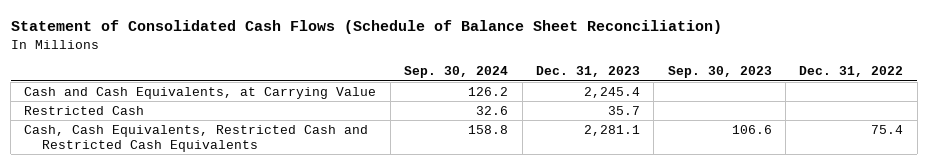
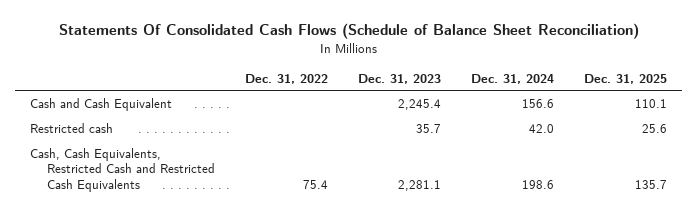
[10,19,722,34] Statement of Consolidated Cash Flows (Schedule of Balance Sheet Reconciliation) -> [58,23,639,40] Statements Of Consolidated Cash Flows (Schedule of Balance Sheet Reconciliation)
[404,66,509,79] Sep. 30, 2024 -> none
[667,66,772,79] Sep. 30, 2023 -> none
none -> [471,73,555,84] Dec. 31, 2024
none -> [584,73,668,84] Dec. 31, 2025
[24,86,377,99] Cash and Cash Equivalents, at Carrying Value -> [29,97,172,111] Cash and Cash Equivalent
[24,105,145,115] Restricted Cash -> [29,122,113,133] Restricted cash

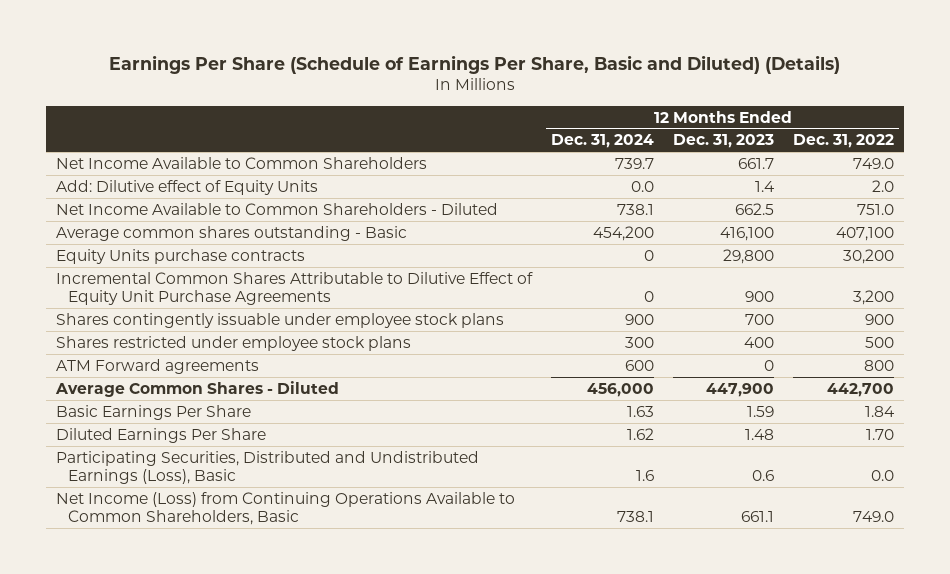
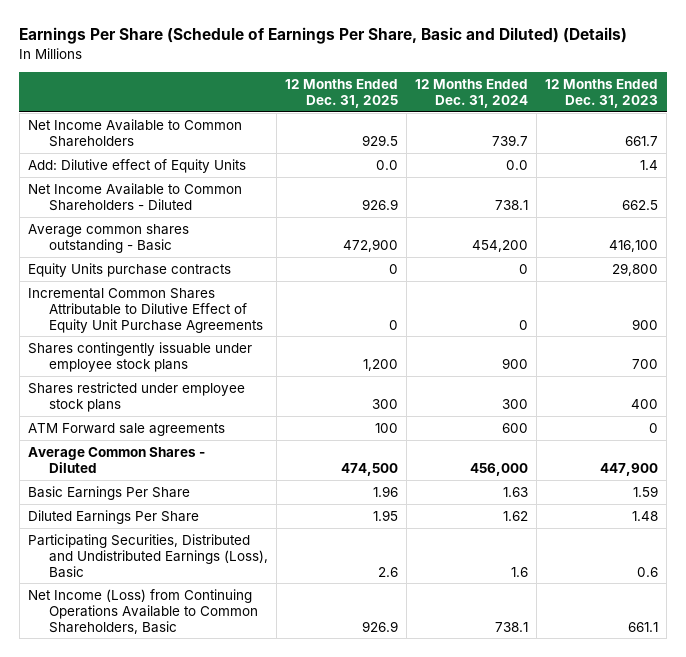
[793,134,895,149] Dec. 31, 2022 -> none
none -> [285,78,399,108] 12 Months Ended Dec. 31, 2025
[55,358,259,374] ATM Forward agreements -> [27,422,225,436] ATM Forward sale agreements

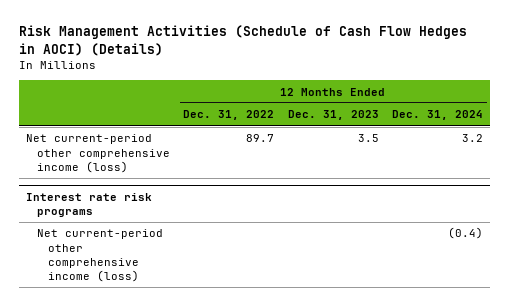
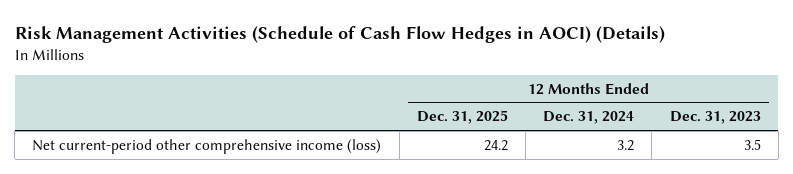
[183,110,275,121] Dec. 31, 2022 -> none
none -> [416,110,508,125] Dec. 31, 2025
[25,192,152,217] Interest rate risk programs -> none
[36,229,163,282] Net current-period other comprehensive income (loss) -> none

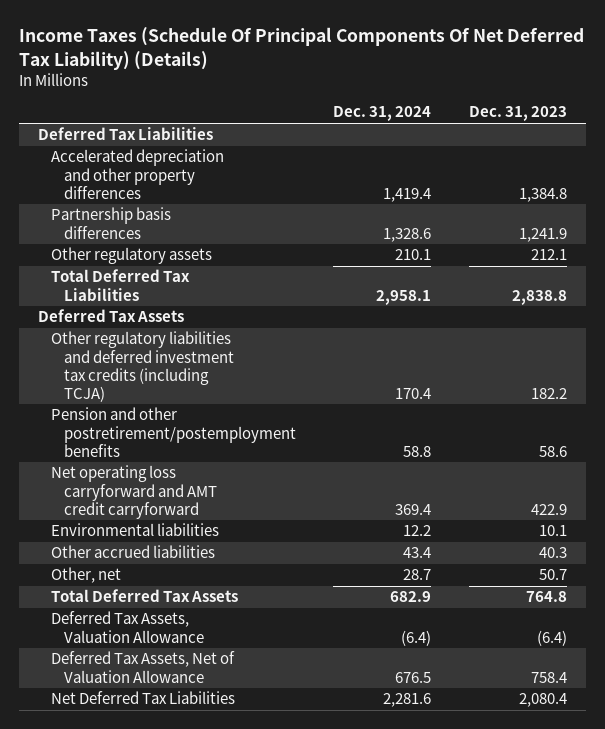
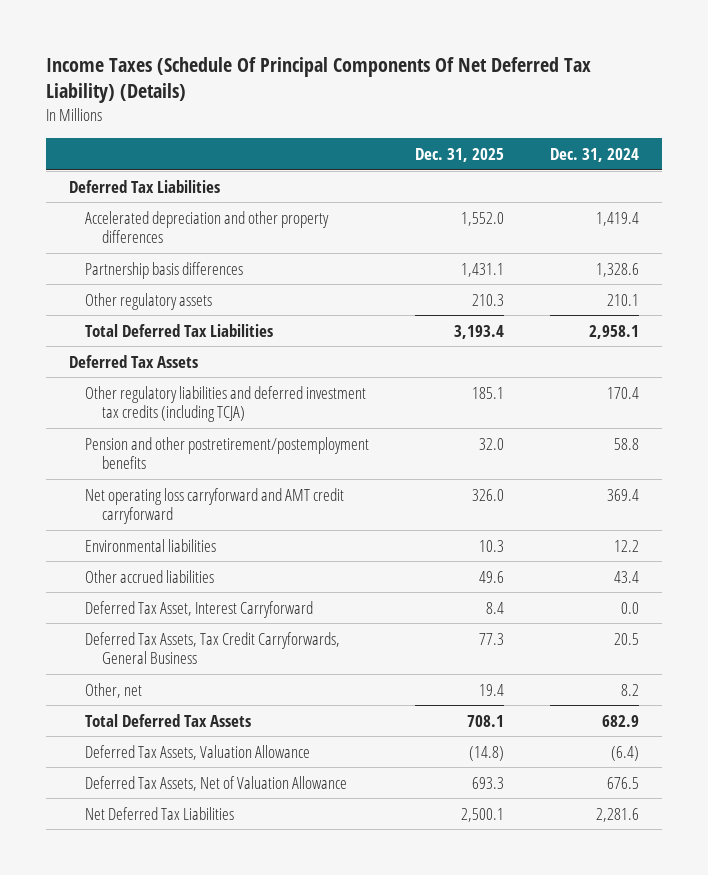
[469,106,568,122] Dec. 31, 2023 -> none
none -> [415,147,505,162] Dec. 31, 2025
none -> [85,600,314,618] Deferred Tax Asset, Interest Carryforward
none -> [85,631,341,665] Deferred Tax Assets, Tax Credit Carryforwards, General Business
[403,569,432,581] 28.7 -> [621,683,640,696] 8.2

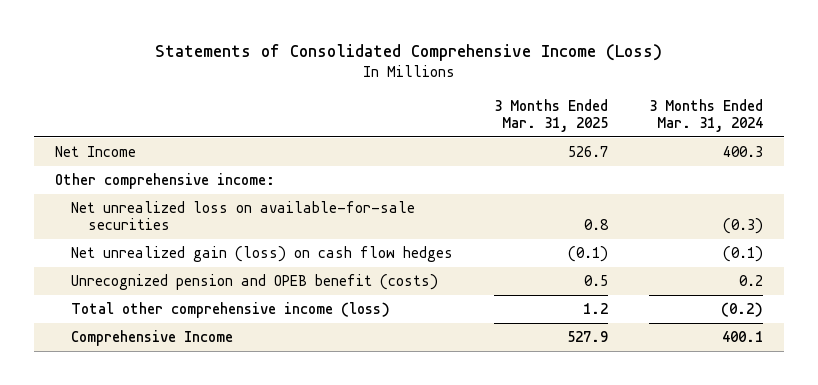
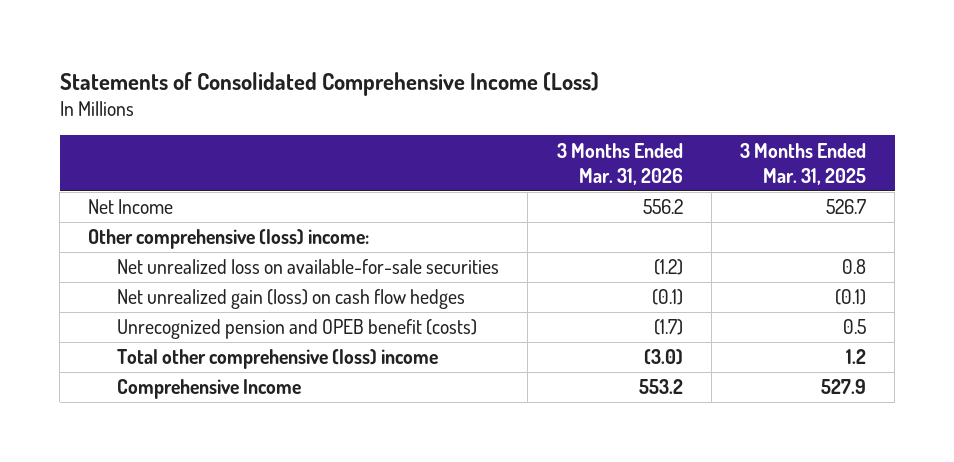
[649,98,764,133] 3 Months Ended Mar. 31, 2024 -> none
none -> [556,142,683,185] 3 Months Ended Mar. 31, 2026
[54,172,275,189] Other comprehensive income: -> [88,229,370,250] Other comprehensive (loss) income:
[71,301,391,318] Total other comprehensive income (loss) -> [117,349,439,370] Total other comprehensive (loss) income

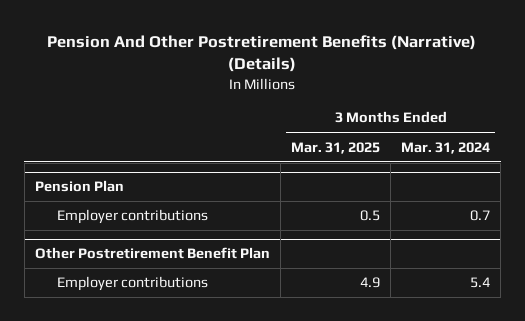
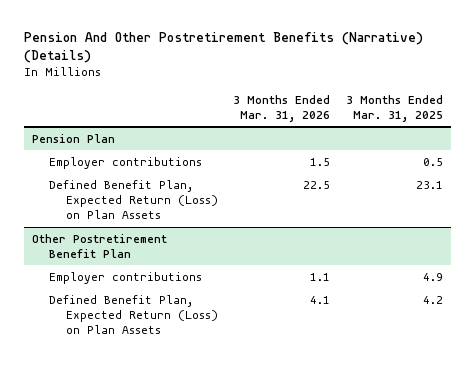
[401,141,491,154] Mar. 31, 2024 -> none
none -> [233,94,331,122] 3 Months Ended Mar. 31, 2026
none -> [48,179,218,220] Defined Benefit Plan, Expected Return (Loss) on Plan Assets
none -> [48,294,218,335] Defined Benefit Plan, Expected Return (Loss) on Plan Assets

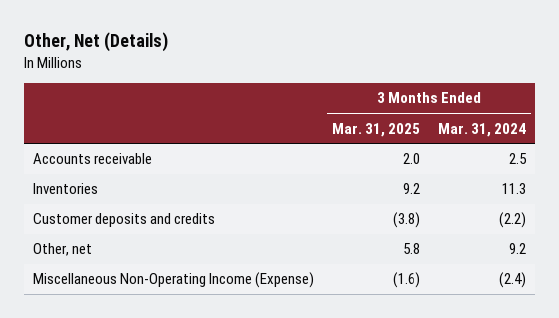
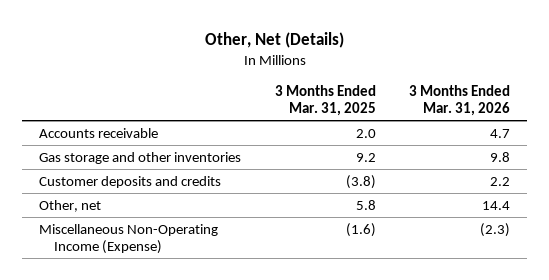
[438,122,527,137] Mar. 31, 2024 -> none
none -> [409,84,511,117] 3 Months Ended Mar. 31, 2026
[32,183,98,195] Inventories -> [39,151,242,164] Gas storage and other inventories

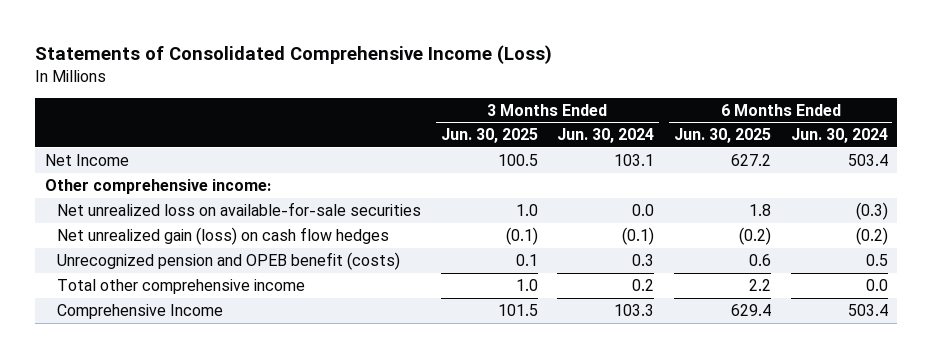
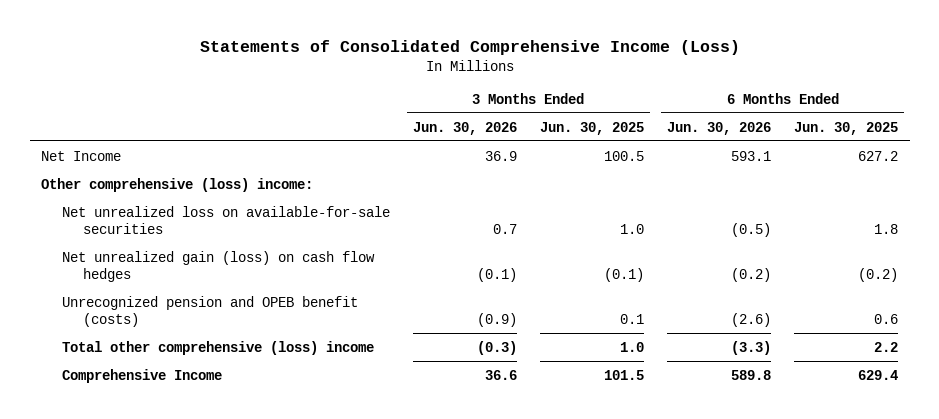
[557,128,655,144] Jun. 30, 2024 -> none
[790,128,888,144] Jun. 30, 2024 -> none
none -> [412,121,517,135] Jun. 30, 2026
none -> [666,121,771,135] Jun. 30, 2026
[44,179,271,195] Other comprehensive income: -> [41,177,314,192] Other comprehensive (loss) income:
[57,279,306,295] Total other comprehensive income -> [61,340,374,355] Total other comprehensive (loss) income

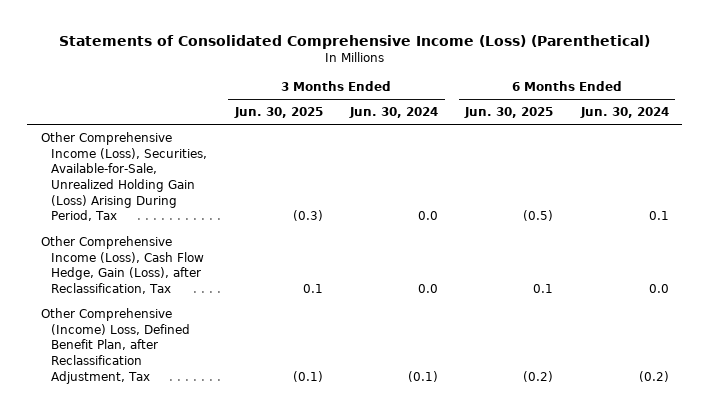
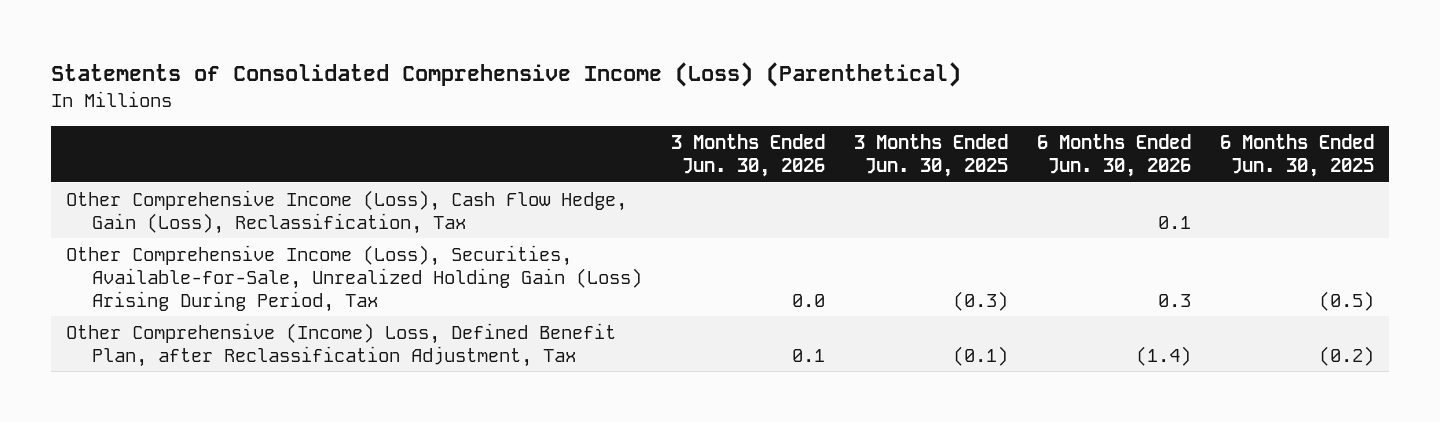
[349,107,439,119] Jun. 30, 2024 -> none
[579,107,669,119] Jun. 30, 2024 -> none
none -> [671,134,826,178] 3 Months Ended Jun. 30, 2026
none -> [1037,134,1192,178] 6 Months Ended Jun. 30, 2026
none -> [65,190,627,234] Other Comprehensive Income (Loss), Cash Flow Hedge, Gain (Loss), Reclassification, Tax
[40,235,205,295] Other Comprehensive Income (Loss), Cash Flow Hedge, Gain (Loss), after Reclassification, Tax -> none

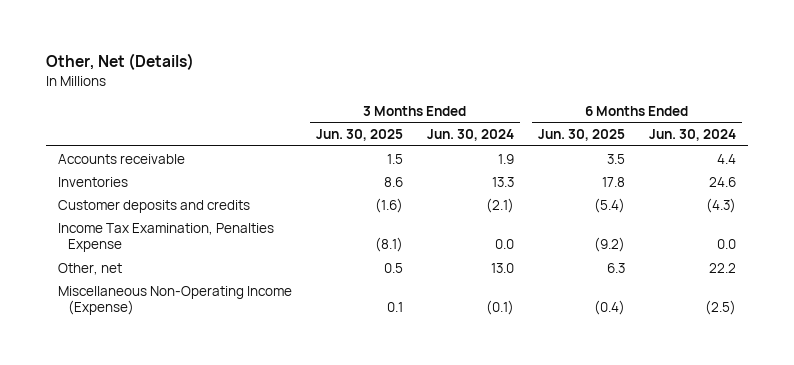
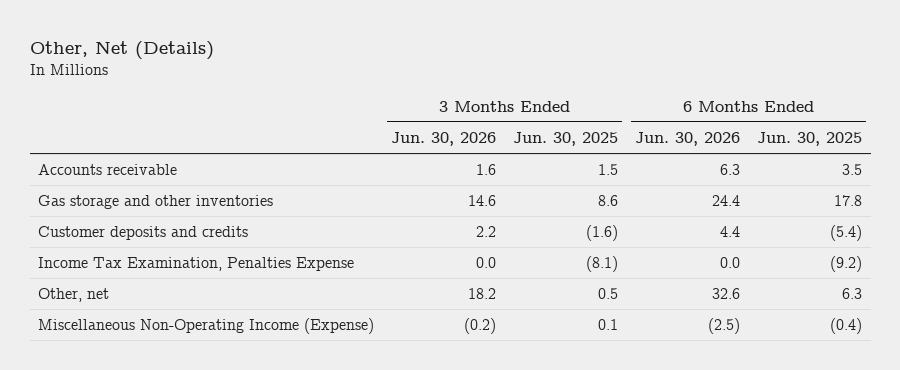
[427,129,515,142] Jun. 30, 2024 -> none
[649,129,737,142] Jun. 30, 2024 -> none
none -> [391,131,497,146] Jun. 30, 2026
none -> [635,131,741,146] Jun. 30, 2026
[58,176,129,187] Inventories -> [38,195,274,210] Gas storage and other inventories

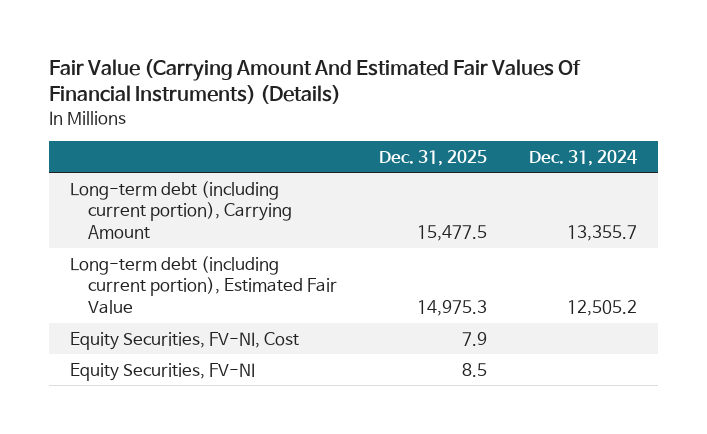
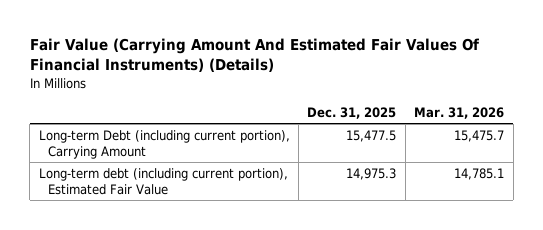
[529,149,638,166] Dec. 31, 2024 -> none
none -> [414,106,505,119] Mar. 31, 2026
[69,180,292,239] Long-term debt (including current portion), Carrying Amount -> [38,129,290,160] Long-term Debt (including current portion), Carrying Amount
[69,331,299,350] Equity Securities, FV-NI, Cost -> none
[69,362,255,381] Equity Securities, FV-NI -> none

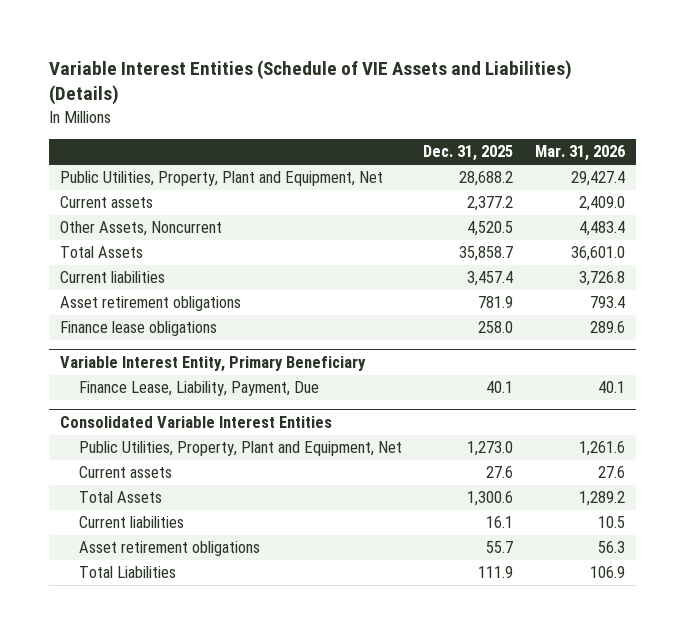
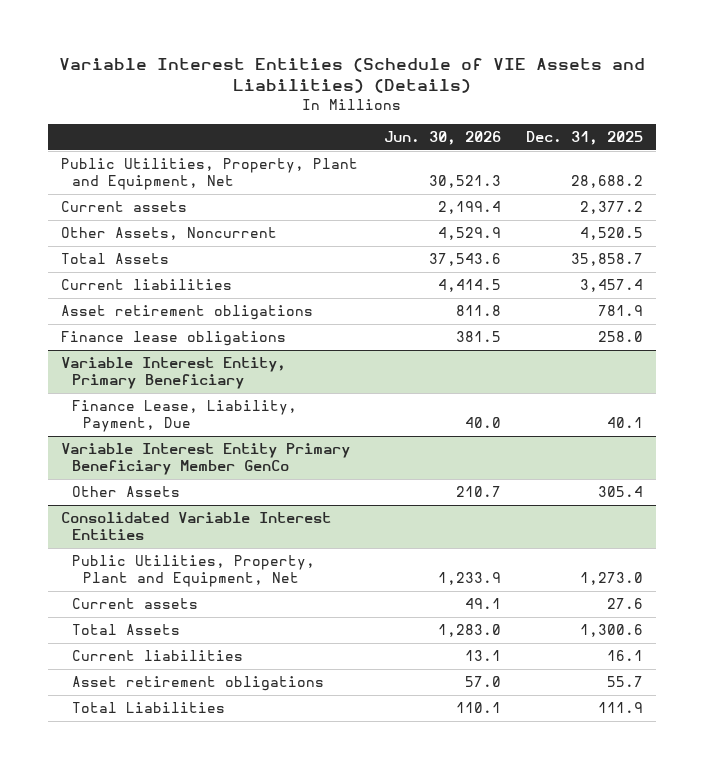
[534,145,625,162] Mar. 31, 2026 -> none
none -> [383,130,501,145] Jun. 30, 2026
none -> [60,443,350,476] Variable Interest Entity Primary Beneficiary Member GenCo
none -> [72,486,181,498] Other Assets

